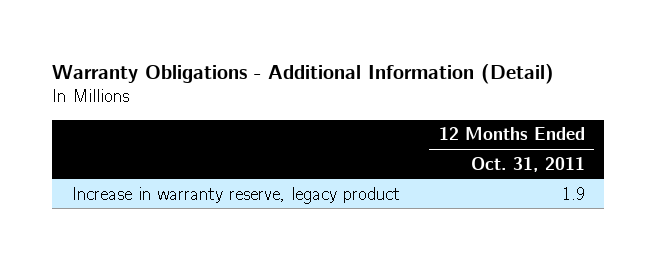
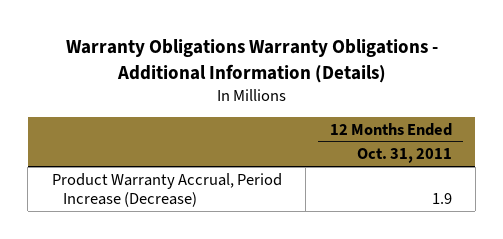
[52,64,555,85] Warranty Obligations - Additional Information (Detail) -> [65,39,438,83] Warranty Obligations Warranty Obligations - Additional Information (Details)
[71,186,400,204] Increase in warranty reserve, legacy product -> [51,172,282,207] Product Warranty Accrual, Period Increase (Decrease)

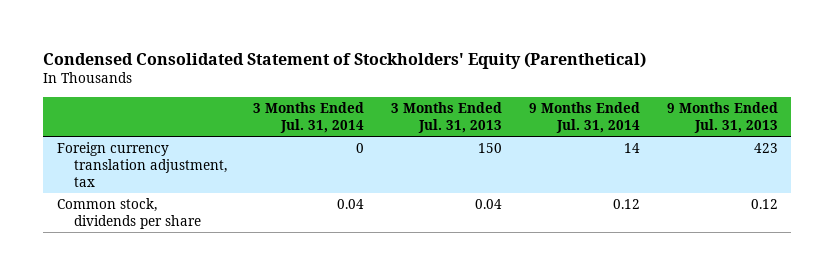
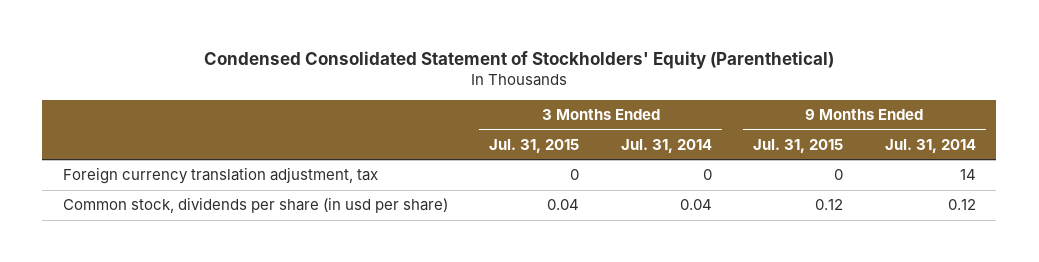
[391,101,503,134] 3 Months Ended Jul. 31, 2013 -> none
[667,101,779,134] 9 Months Ended Jul. 31, 2013 -> none
none -> [489,138,580,153] Jul. 31, 2015
none -> [753,138,844,153] Jul. 31, 2015
[56,197,201,229] Common stock, dividends per share -> [63,197,449,214] Common stock, dividends per share (in usd per share)

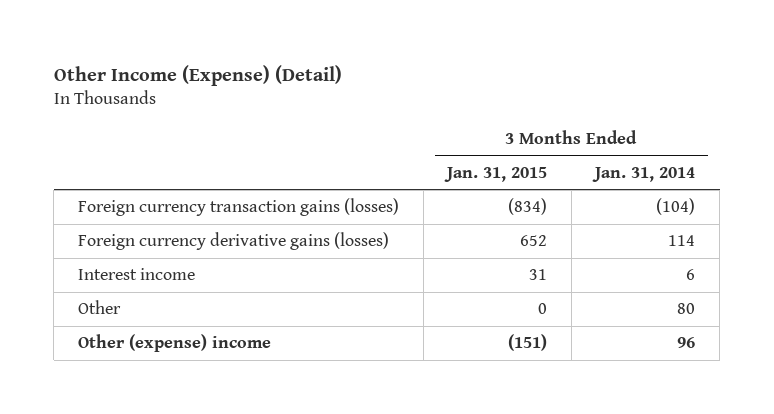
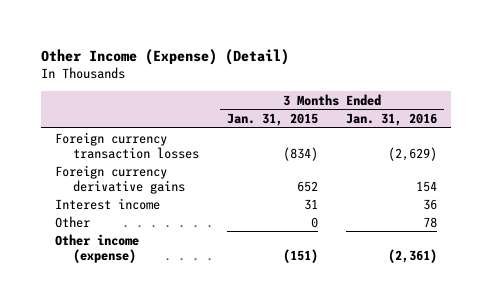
[592,166,696,182] Jan. 31, 2014 -> none
none -> [345,113,437,127] Jan. 31, 2016
[78,198,400,217] Foreign currency transaction gains (losses) -> [55,131,200,159] Foreign currency transaction losses
[78,232,390,251] Foreign currency derivative gains (losses) -> [55,164,186,194] Foreign currency derivative gains
[78,334,272,353] Other (expense) income -> [55,233,140,263] Other income (expense)

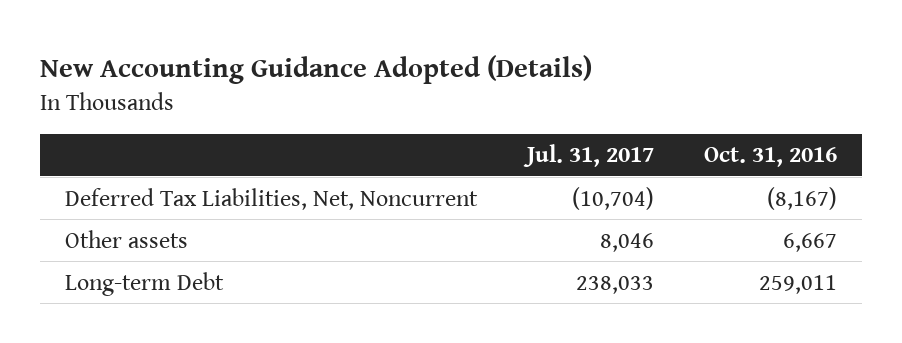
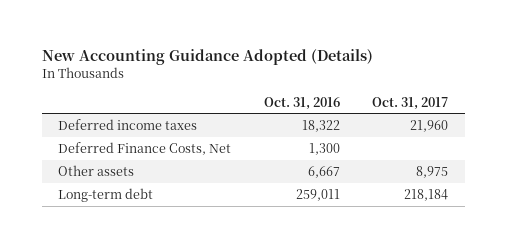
[522,144,654,168] Jul. 31, 2017 -> none
none -> [372,96,449,110] Oct. 31, 2017
[65,187,479,210] Deferred Tax Liabilities, Net, Noncurrent -> [58,118,198,130] Deferred income taxes
[766,186,837,210] (8,167) -> [301,119,340,132] 18,322
none -> [58,141,232,155] Deferred Finance Costs, Net
[65,271,225,296] Long-term Debt -> [58,187,154,202] Long-term debt

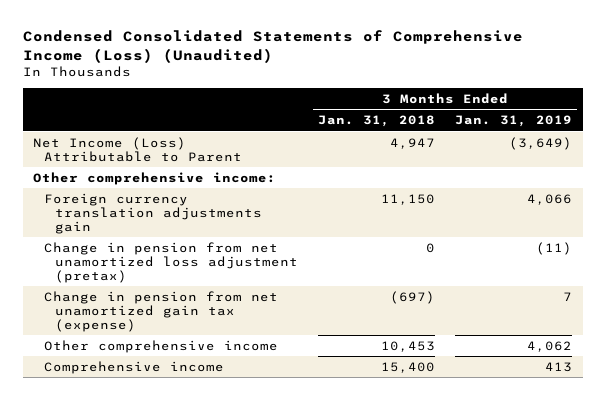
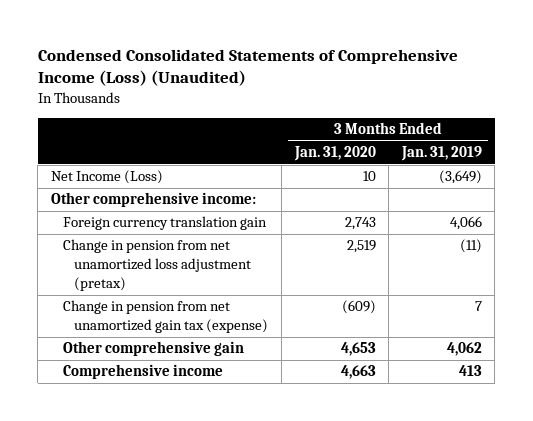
[318,115,436,128] Jan. 31, 2018 -> none
none -> [293,146,376,162] Jan. 31, 2020
[32,136,242,162] Net Income (Loss) Attributable to Parent -> [51,170,164,185] Net Income (Loss)
[43,192,262,234] Foreign currency translation adjustments gain -> [62,216,267,231] Foreign currency translation gain
[43,339,278,353] Other comprehensive income -> [62,341,244,357] Other comprehensive gain

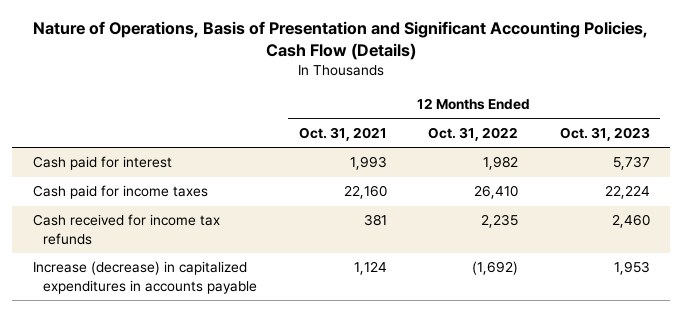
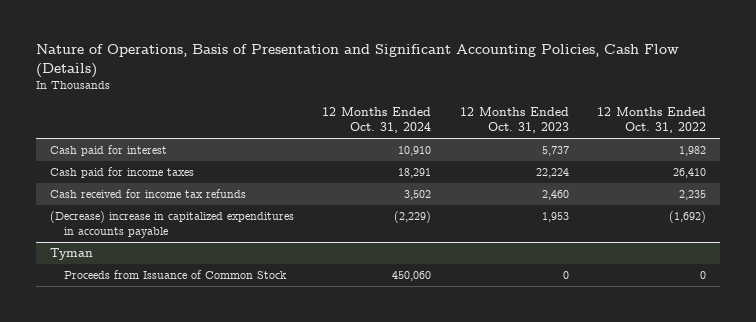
[298,126,387,141] Oct. 31, 2021 -> none
none -> [322,107,432,134] 12 Months Ended Oct. 31, 2024
[32,261,258,294] Increase (decrease) in capitalized expenditures in accounts payable -> [50,211,295,239] (Decrease) increase in capitalized expenditures in accounts payable
none -> [50,248,94,261] Tyman
none -> [63,270,287,280] Proceeds from Issuance of Common Stock

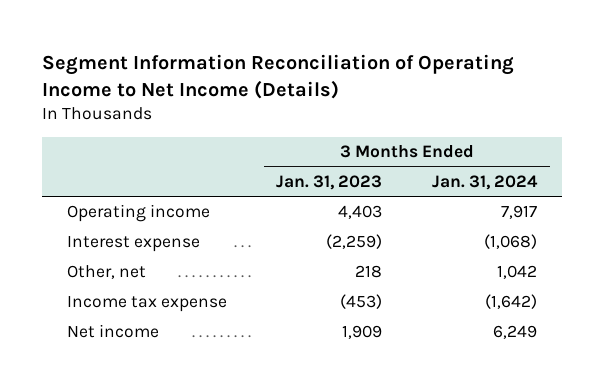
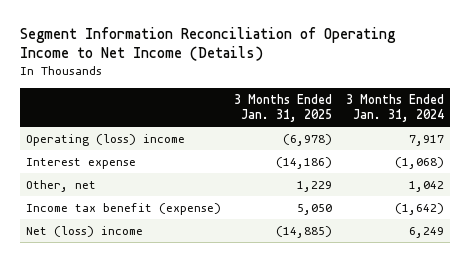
[276,174,383,190] Jan. 31, 2023 -> none
none -> [234,93,333,122] 3 Months Ended Jan. 31, 2025
[66,204,210,223] Operating income -> [26,133,186,146] Operating (loss) income
[66,296,227,313] Income tax expense -> [26,202,222,215] Income tax benefit (expense)
[66,324,159,339] Net income -> [26,225,144,237] Net (loss) income

